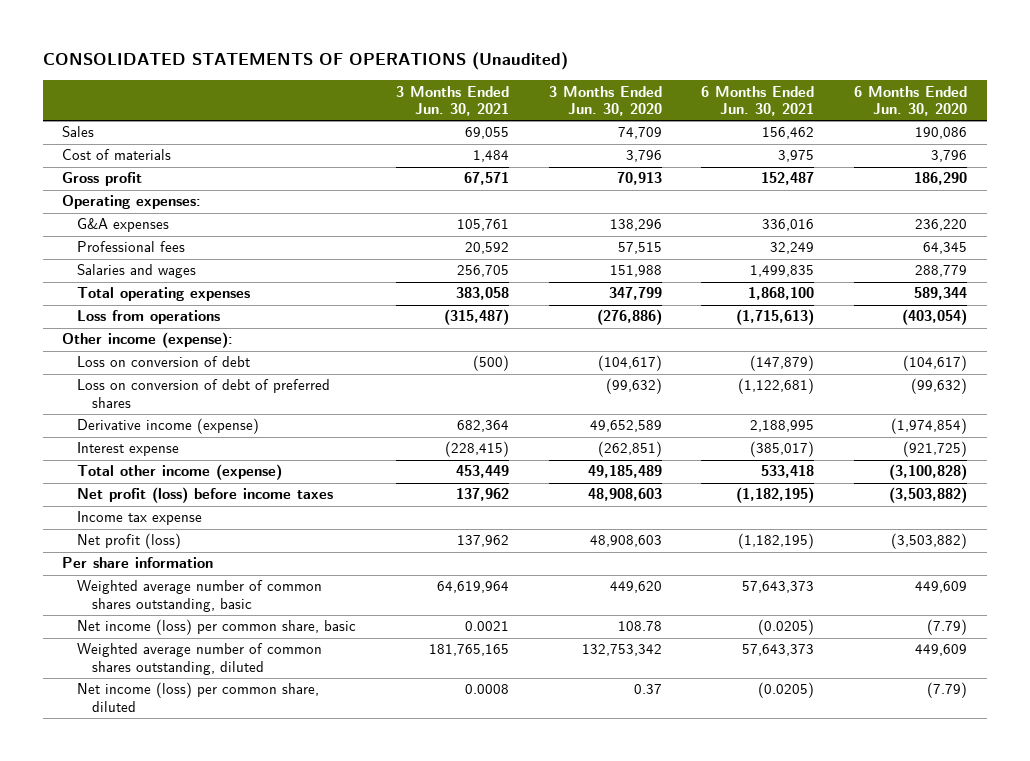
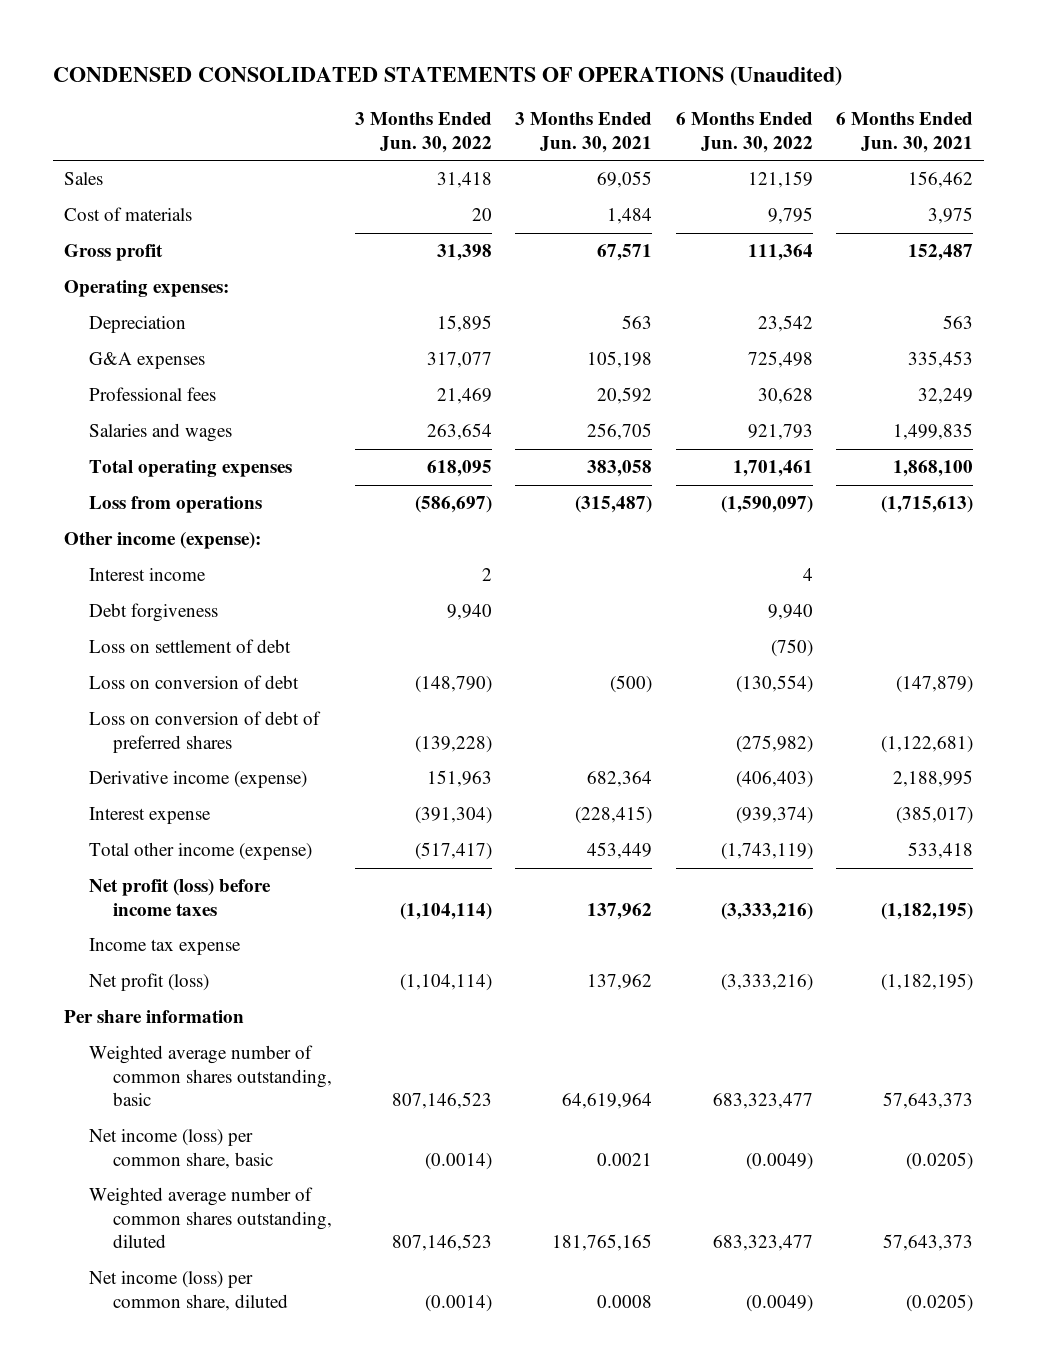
[42,52,568,71] CONSOLIDATED STATEMENTS OF OPERATIONS (Unaudited) -> [52,66,842,87] CONDENSED CONSOLIDATED STATEMENTS OF OPERATIONS (Unaudited)
[548,85,662,117] 3 Months Ended Jun. 30, 2020 -> none
[854,85,968,117] 6 Months Ended Jun. 30, 2020 -> none
none -> [355,112,493,153] 3 Months Ended Jun. 30, 2022
none -> [675,112,813,153] 6 Months Ended Jun. 30, 2022
none -> [88,316,186,334] Depreciation
[456,219,509,232] 105,761 -> [587,351,653,369] 105,198
[762,219,815,232] 336,016 -> [907,351,973,369] 335,453
none -> [88,568,206,582] Interest income
none -> [88,603,218,623] Debt forgiveness
none -> [88,639,291,654] Loss on settlement of debt

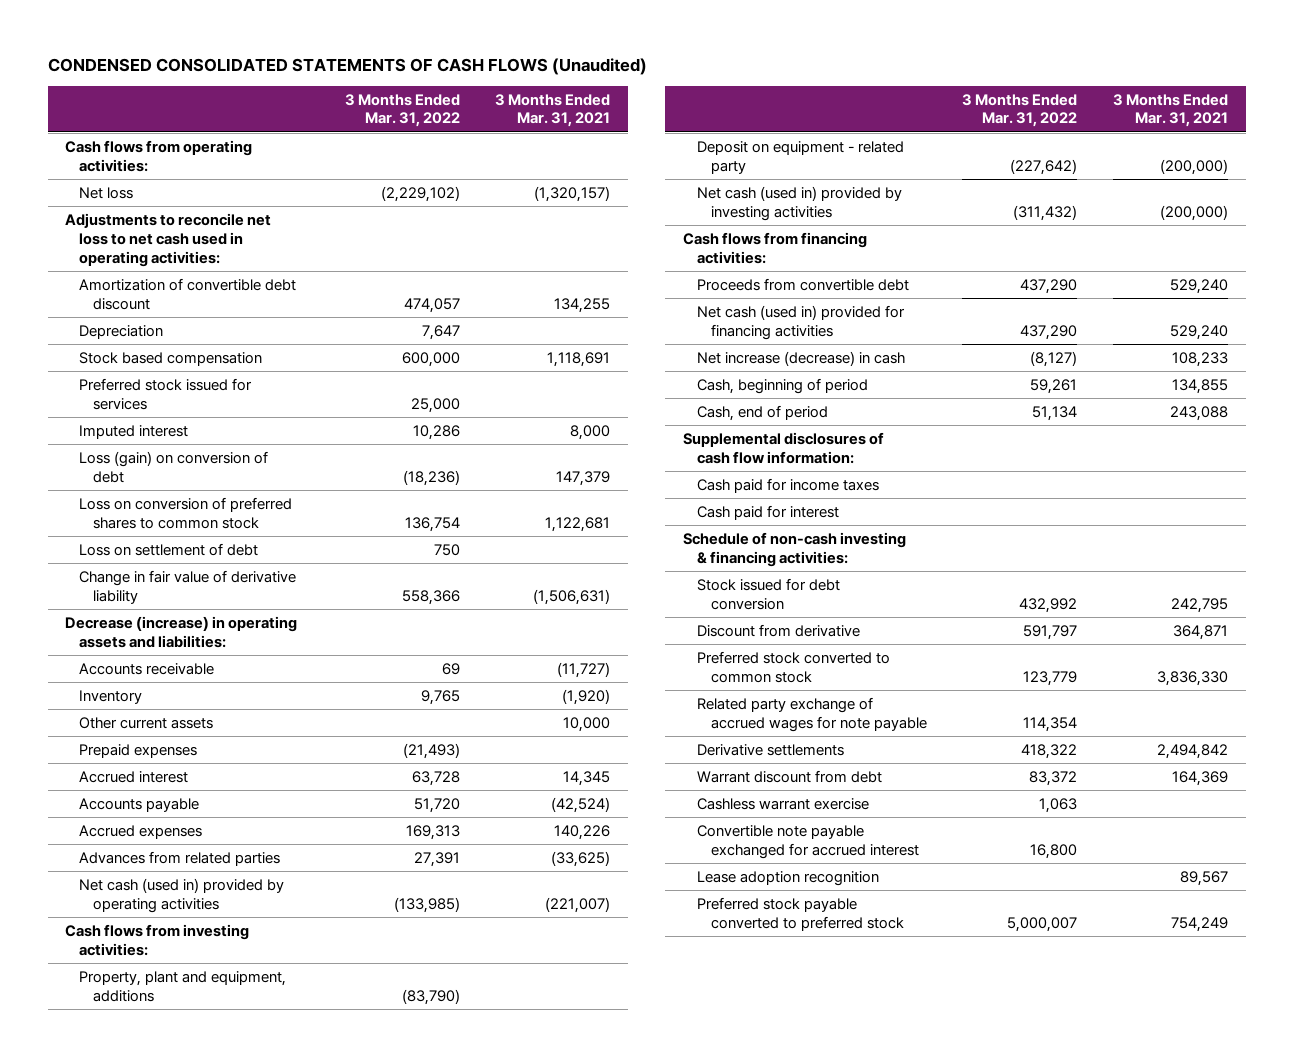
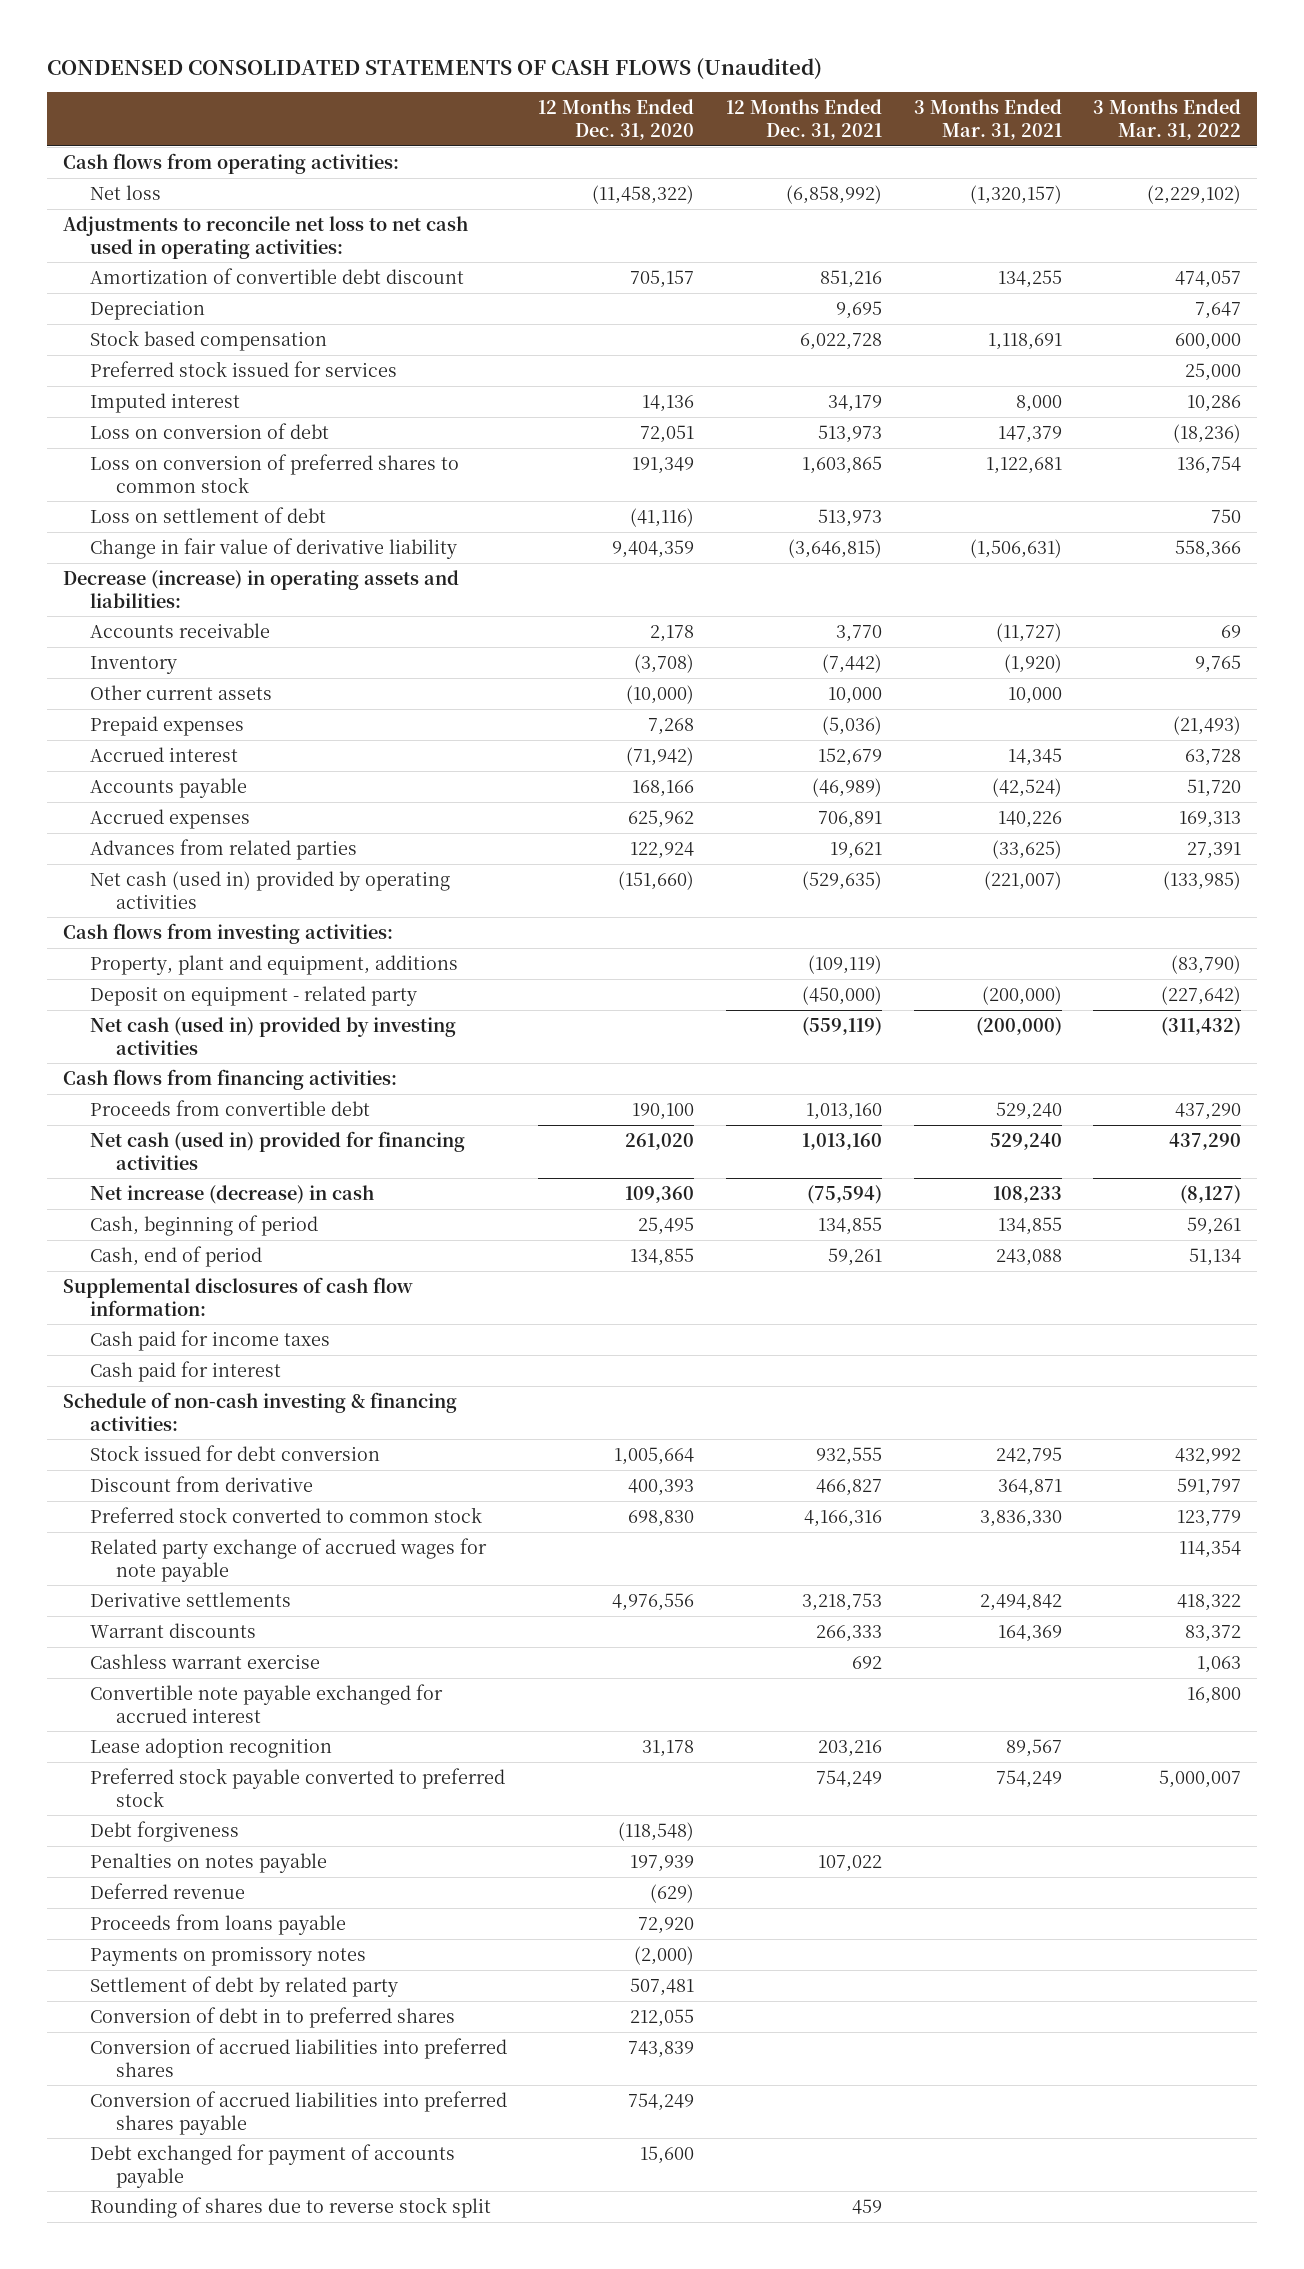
none -> [538,99,695,141] 12 Months Ended Dec. 31, 2020
none -> [726,99,883,141] 12 Months Ended Dec. 31, 2021
[79,450,269,483] Loss (gain) on conversion of debt -> [89,422,329,439] Loss on conversion of debt
[696,769,882,783] Warrant discount from debt -> [89,1622,256,1638] Warrant discounts
none -> [89,1820,239,1842] Debt forgiveness
none -> [89,1852,327,1873] Penalties on notes payable
none -> [89,1882,245,1899] Deferred revenue
none -> [89,1913,346,1935] Proceeds from loans payable
none -> [89,1945,366,1966] Payments on promissory notes
none -> [89,1975,398,1997] Settlement of debt by related party
none -> [89,2006,455,2028] Conversion of debt in to preferred shares
none -> [89,2037,507,2077] Conversion of accrued liabilities into preferred shares
none -> [89,2090,507,2135] Conversion of accrued liabilities into preferred shares payable
none -> [89,2143,455,2188] Debt exchanged for payment of accounts payable
none -> [89,2196,491,2218] Rounding of shares due to reverse stock split

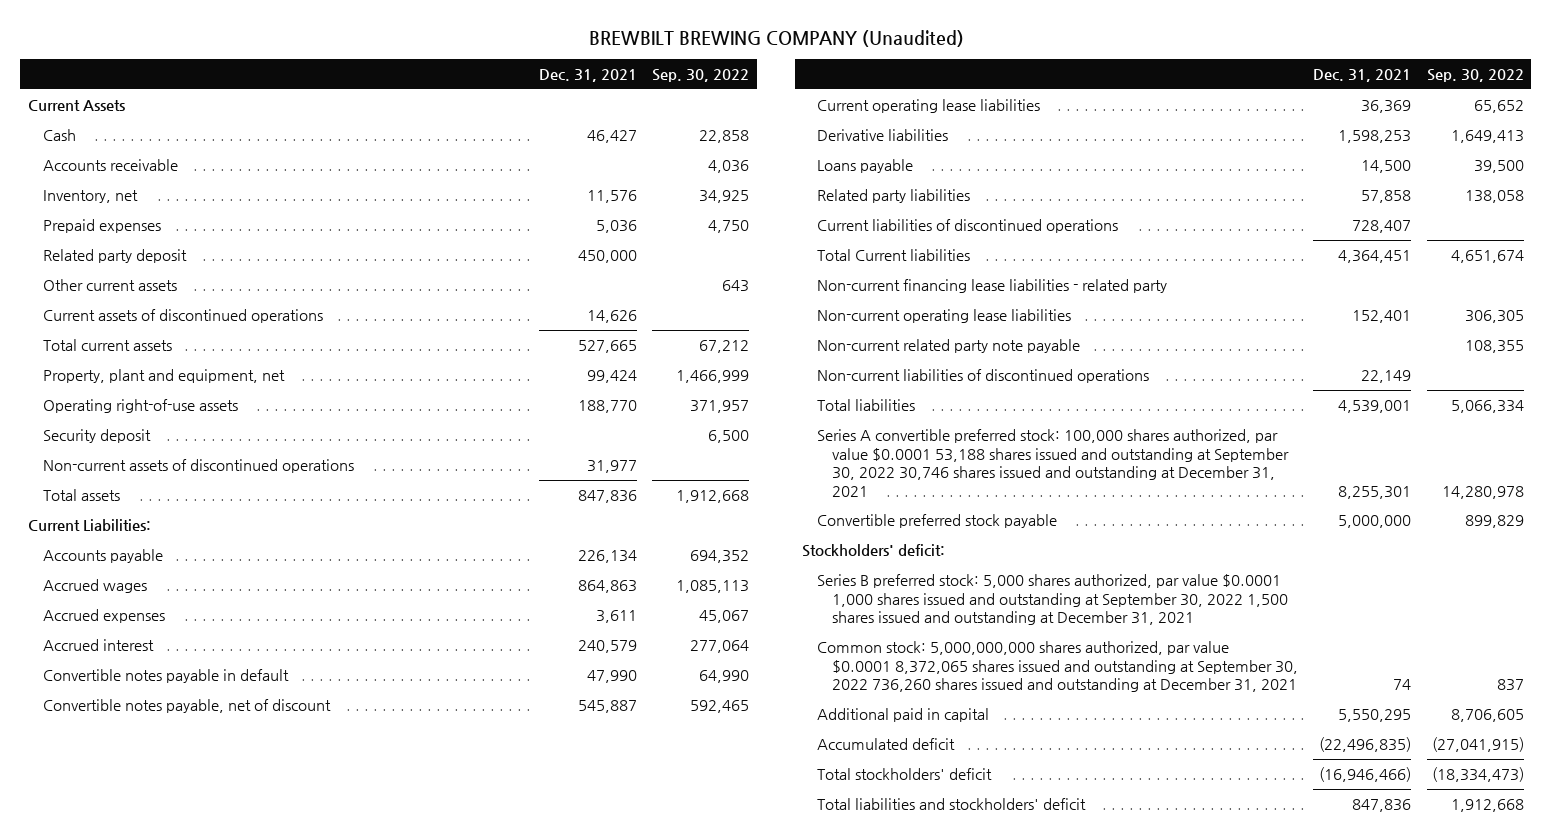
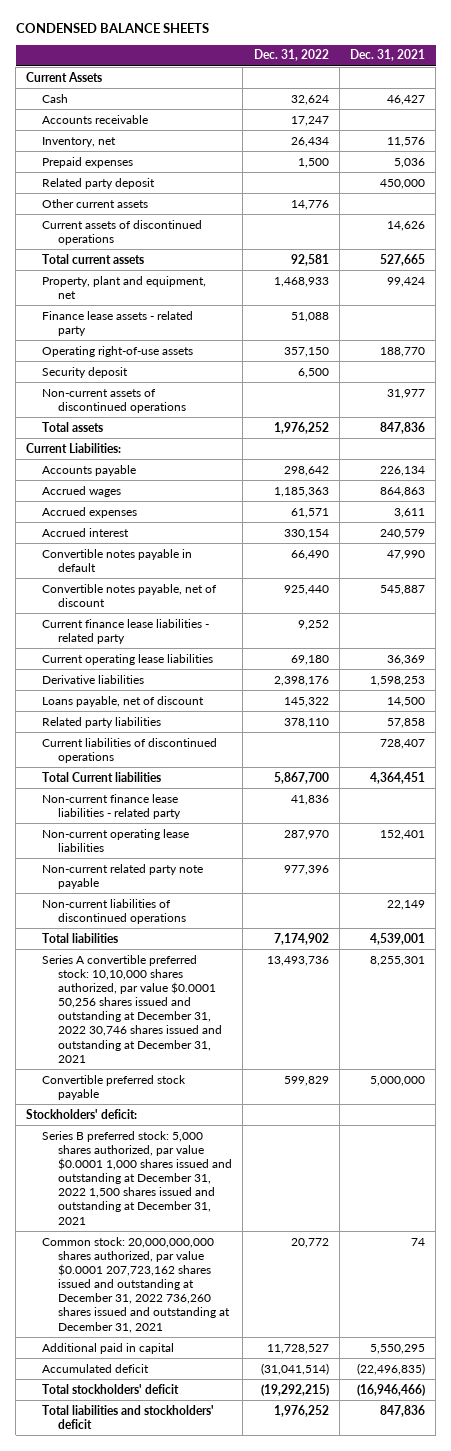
[588,29,964,47] BREWBILT BREWING COMPANY (Unaudited) -> [15,23,209,34] CONDENSED BALANCE SHEETS
[652,69,750,83] Sep. 30, 2022 -> none
none -> [253,49,329,62] Dec. 31, 2022
none -> [42,310,194,336] Finance lease assets - related party
none -> [42,618,210,644] Current finance lease liabilities - related party
[817,159,914,174] Loans payable -> [42,695,205,707] Loans payable, net of discount
[817,279,1168,294] Non-current financing lease liabilities - related party -> [42,793,182,819] Non-current finance lease liabilities - related party
[817,429,1289,497] Series A convertible preferred stock: 100,000 shares authorized, par value $0.0001 53,188 shares issued and outstanding at September 30, 2022 30,746 shares issued and outstanding at December 31, 2021 -> [42,954,223,1063] Series A convertible preferred stock: 10,10,000 shares authorized, par value $0.0001 50,256 shares issued and outstanding at December 31, 2022 30,746 shares issued and outstanding at December 31, 2021
[817,574,1288,626] Series B preferred stock: 5,000 shares authorized, par value $0.0001 1,000 shares issued and outstanding at September 30, 2022 1,500 shares issued and outstanding at December 31, 2021 -> [42,1130,233,1225] Series B preferred stock: 5,000 shares authorized, par value $0.0001 1,000 shares issued and outstanding at December 31, 2022 1,500 shares issued and outstanding at December 31, 2021
[817,641,1298,693] Common stock: 5,000,000,000 shares authorized, par value $0.0001 8,372,065 shares issued and outstanding at September 30, 2022 736,260 shares issued and outstanding at December 31, 2021 -> [42,1236,231,1333] Common stock: 20,000,000,000 shares authorized, par value $0.0001 207,723,162 shares issued and outstanding at December 31, 2022 736,260 shares issued and outstanding at December 31, 2021

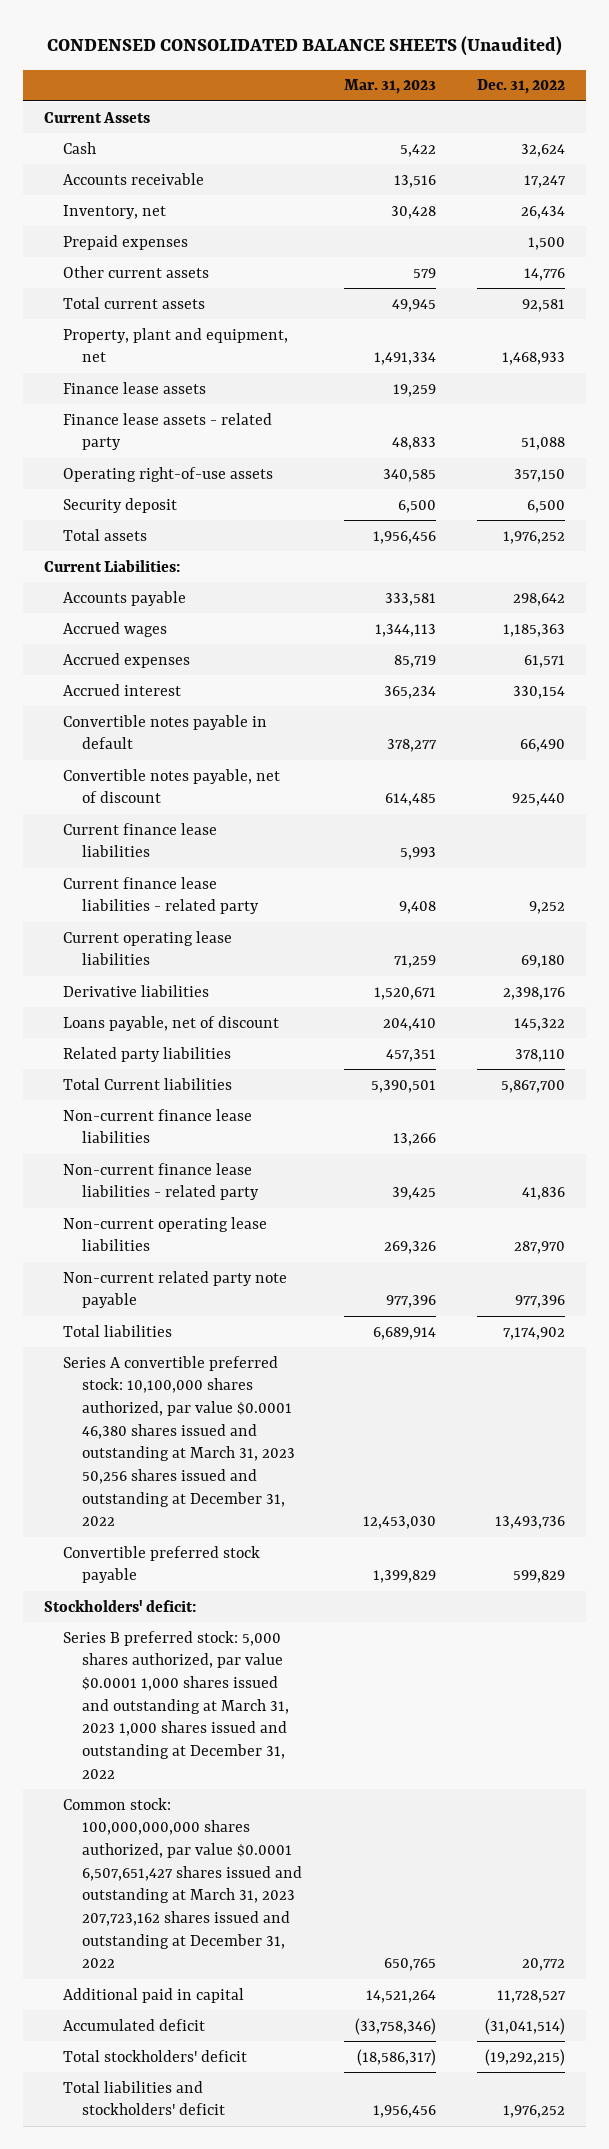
[15,23,209,34] CONDENSED BALANCE SHEETS -> [46,36,562,57] CONDENSED CONSOLIDATED BALANCE SHEETS (Unaudited)
[349,49,425,62] Dec. 31, 2021 -> none
none -> [343,79,436,95] Mar. 31, 2023
[42,177,156,189] Related party deposit -> none
[42,219,203,245] Current assets of discontinued operations -> none
none -> [63,381,207,394] Finance lease assets
[42,388,187,413] Non-current assets of discontinued operations -> none
none -> [63,822,218,858] Current finance lease liabilities
[42,737,218,763] Current liabilities of discontinued operations -> none
none -> [63,1108,253,1144] Non-current finance lease liabilities
[42,898,187,924] Non-current liabilities of discontinued operations -> none
[42,954,223,1063] Series A convertible preferred stock: 10,10,000 shares authorized, par value $0.0001 50,256 shares issued and outstanding at December 31, 2022 30,746 shares issued and outstanding at December 31, 2021 -> [63,1355,296,1527] Series A convertible preferred stock: 10,100,000 shares authorized, par value $0.0001 46,380 shares issued and outstanding at March 31, 2023 50,256 shares issued and outstanding at December 31, 2022
[42,1130,233,1225] Series B preferred stock: 5,000 shares authorized, par value $0.0001 1,000 shares issued and outstanding at December 31, 2022 1,500 shares issued and outstanding at December 31, 2021 -> [63,1630,290,1779] Series B preferred stock: 5,000 shares authorized, par value $0.0001 1,000 shares issued and outstanding at March 31, 2023 1,000 shares issued and outstanding at December 31, 2022
[42,1236,231,1333] Common stock: 20,000,000,000 shares authorized, par value $0.0001 207,723,162 shares issued and outstanding at December 31, 2022 736,260 shares issued and outstanding at December 31, 2021 -> [63,1797,303,1969] Common stock: 100,000,000,000 shares authorized, par value $0.0001 6,507,651,427 shares issued and outstanding at March 31, 2023 207,723,162 shares issued and outstanding at December 31, 2022

